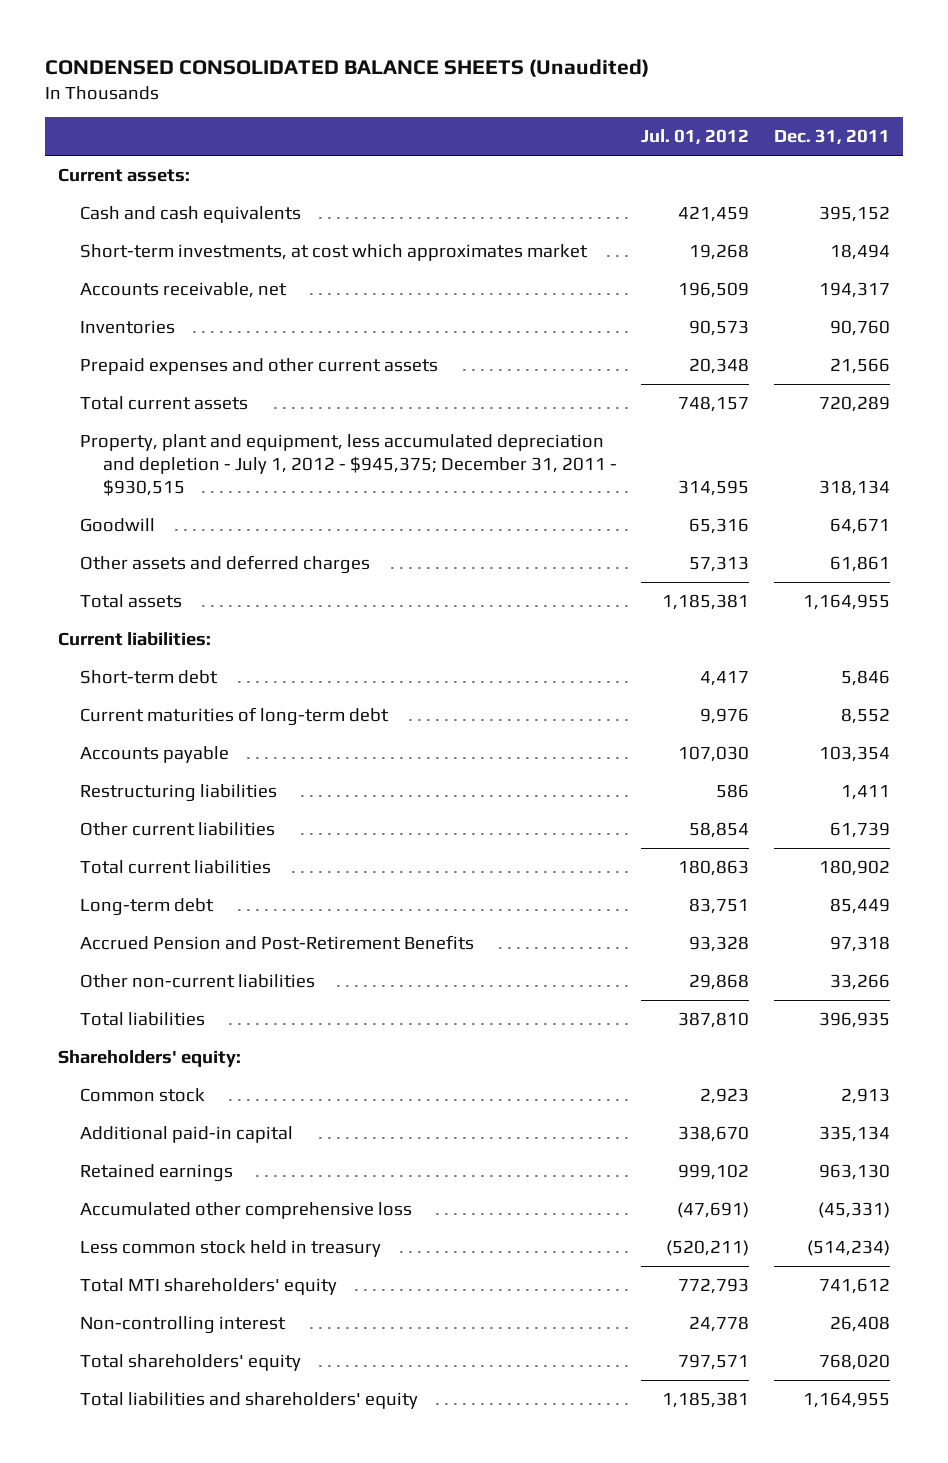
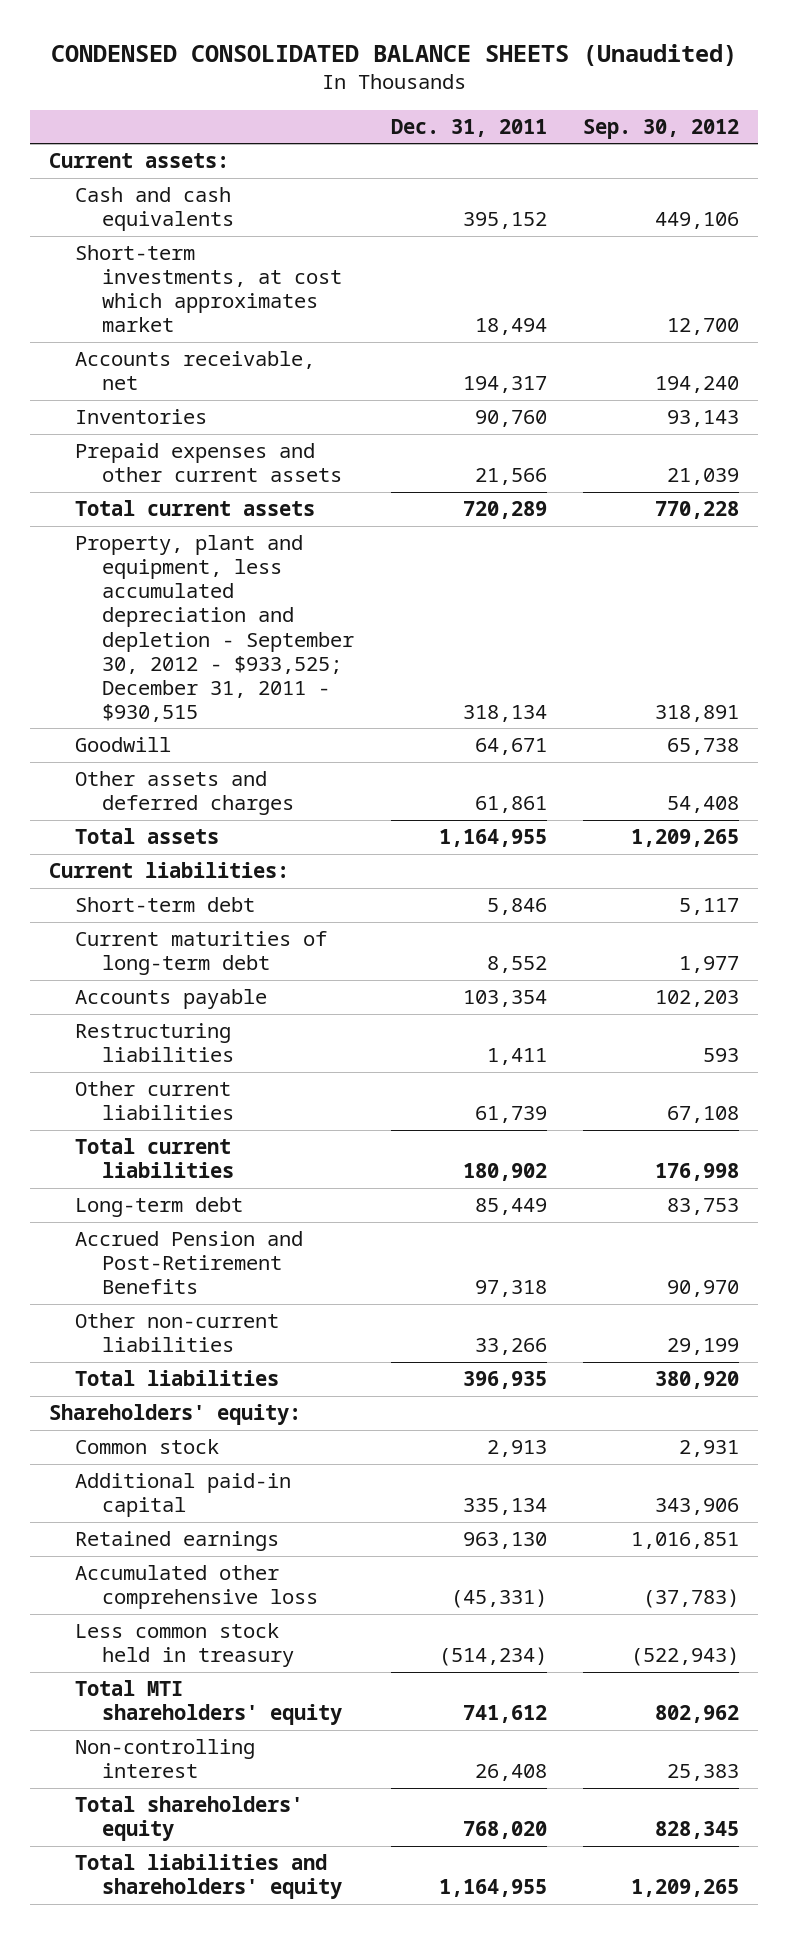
[641,129,750,146] Jul. 01, 2012 -> none
none -> [583,118,740,139] Sep. 30, 2012
[80,433,617,497] Property, plant and equipment, less accumulated depreciation and depletion - July 1, 2012 - $945,375; December 31, 2011 - $930,515 -> [75,535,355,722] Property, plant and equipment, less accumulated depreciation and depletion - September 30, 2012 - $933,525; December 31, 2011 - $930,515

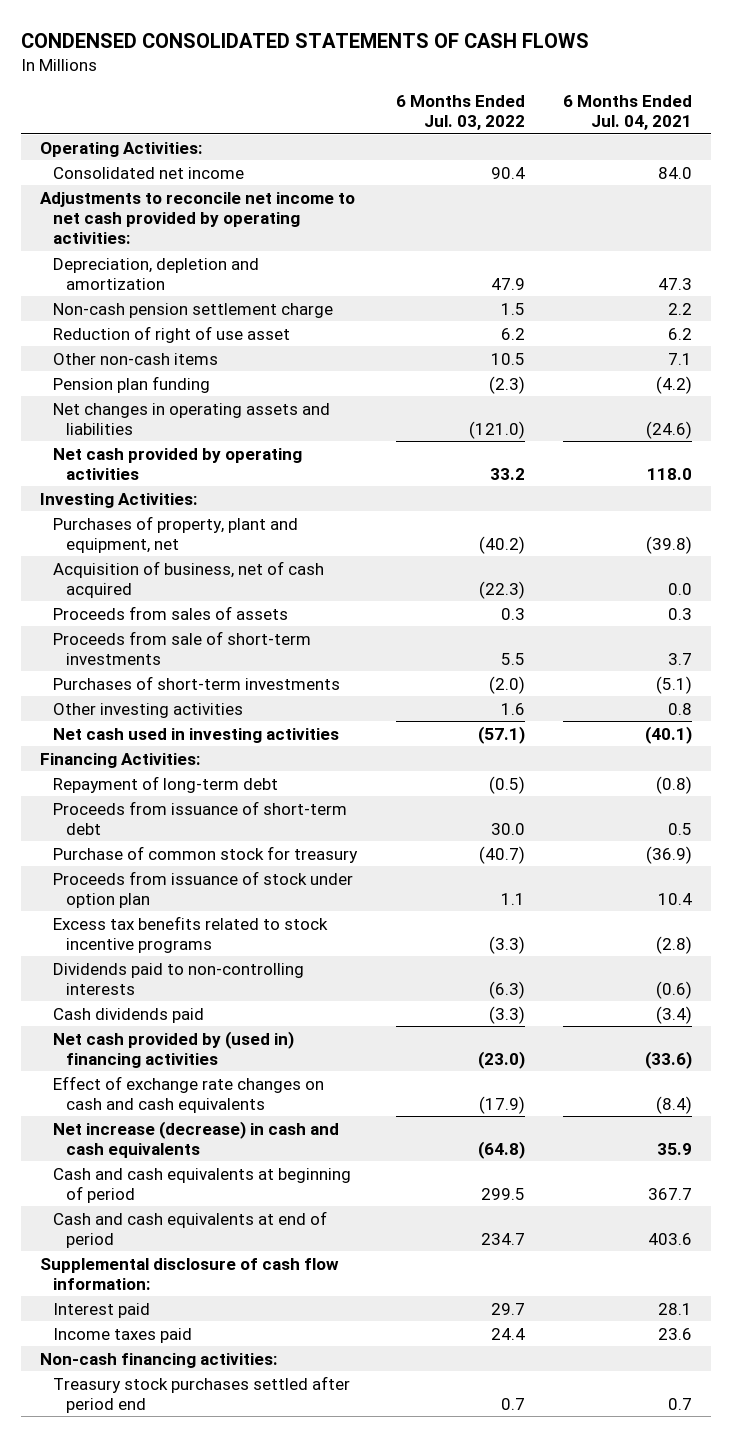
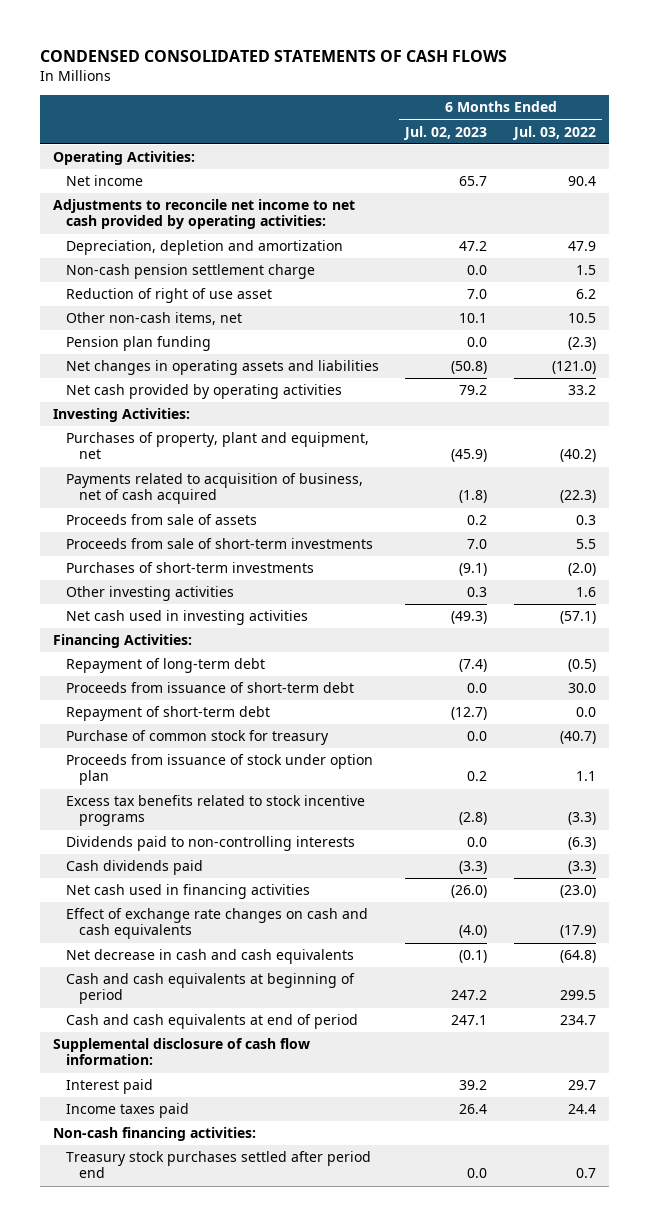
[562,95,692,131] 6 Months Ended Jul. 04, 2021 -> none
none -> [403,125,488,140] Jul. 02, 2023
[53,166,245,179] Consolidated net income -> [66,175,144,187] Net income
[53,352,219,365] Other non-cash items -> [66,312,243,326] Other non-cash items, net
[53,560,325,598] Acquisition of business, net of cash acquired -> [66,473,364,505] Payments related to acquisition of business, net of cash acquired
[53,605,289,620] Proceeds from sales of assets -> [66,514,258,526] Proceeds from sale of assets
none -> [66,706,271,722] Repayment of short-term debt
[53,1030,295,1068] Net cash provided by (used in) financing activities -> [66,884,311,900] Net cash used in financing activities
[53,1120,340,1158] Net increase (decrease) in cash and cash equivalents -> [66,949,355,965] Net decrease in cash and cash equivalents

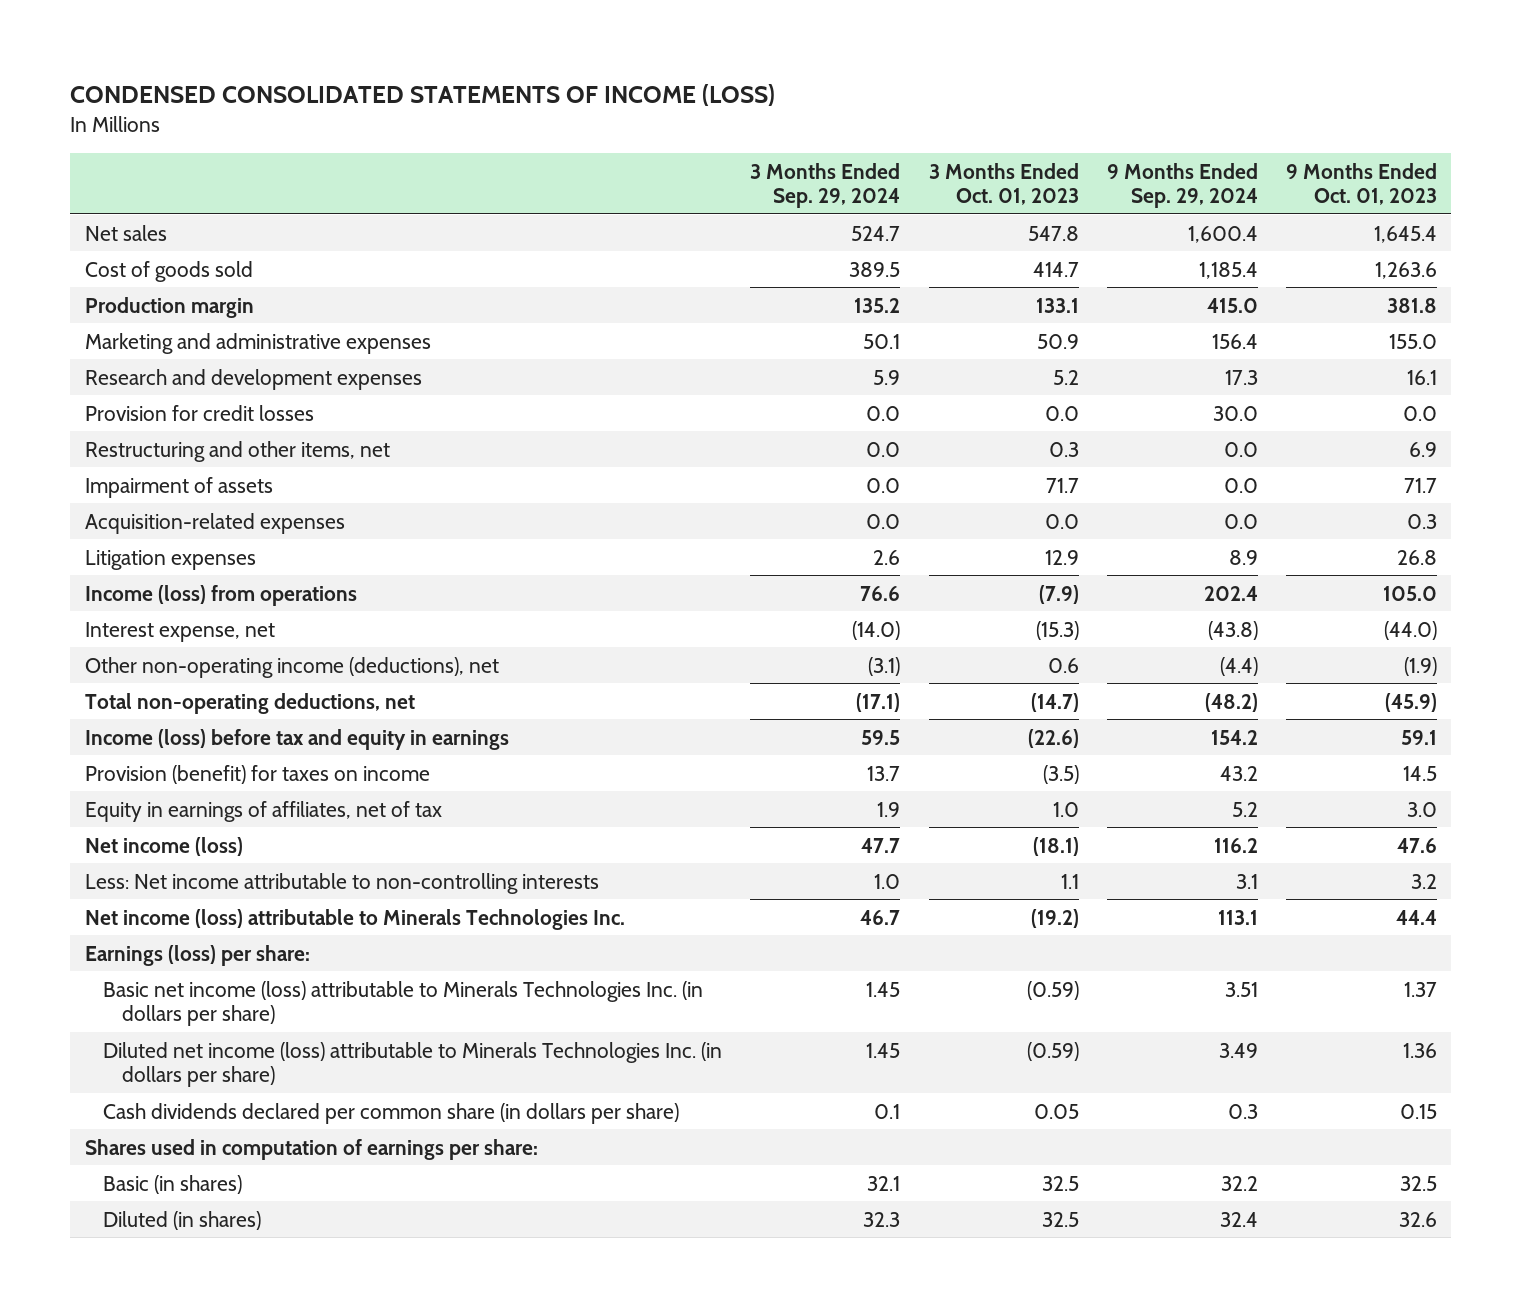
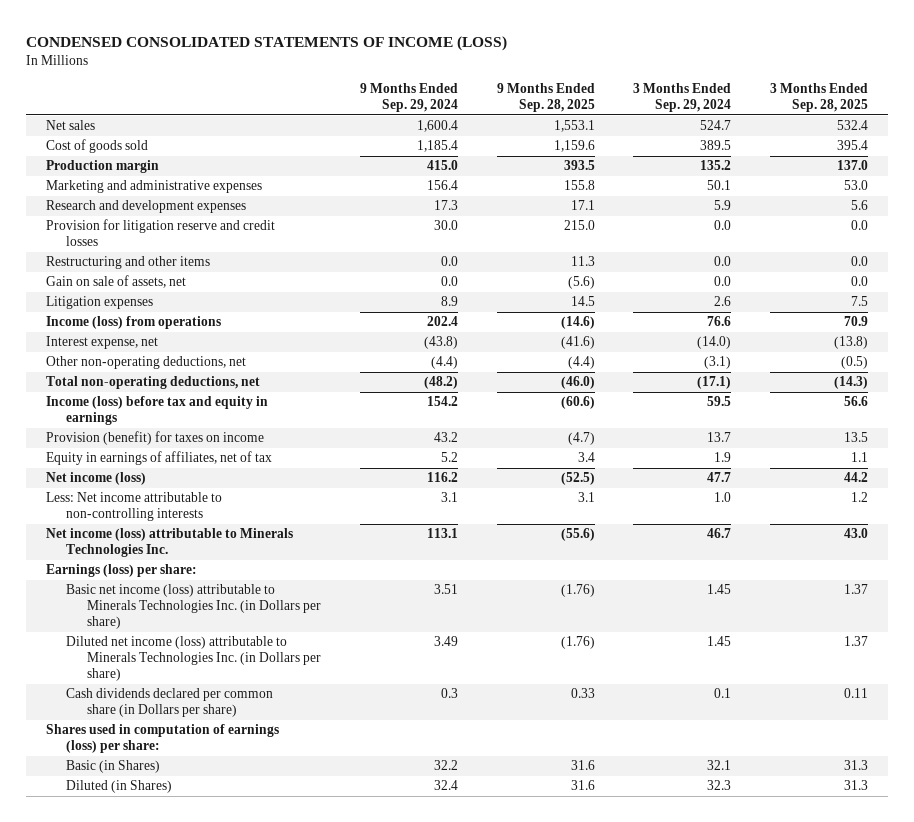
[928,162,1079,206] 3 Months Ended Oct. 01, 2023 -> none
[1286,162,1438,206] 9 Months Ended Oct. 01, 2023 -> none
none -> [496,83,595,113] 9 Months Ended Sep. 28, 2025
none -> [770,83,869,113] 3 Months Ended Sep. 28, 2025
[84,476,273,498] Impairment of assets -> none
[84,512,345,534] Acquisition-related expenses -> none
[84,404,314,421] Provision for credit losses -> [45,219,275,247] Provision for litigation reserve and credit losses
[84,440,390,462] Restructuring and other items, net -> [45,256,210,270] Restructuring and other items
none -> [45,275,186,289] Gain on sale of assets, net
[84,656,499,678] Other non-operating income (deductions), net -> [45,356,246,370] Other non-operating deductions, net
[103,980,704,1026] Basic net income (loss) attributable to Minerals Technologies Inc. (in dollars per share) -> [66,584,322,630] Basic net income (loss) attributable to Minerals Technologies Inc. (in Dollars per share)
[103,1041,723,1087] Diluted net income (loss) attributable to Minerals Technologies Inc. (in dollars per share) -> [66,636,322,682] Diluted net income (loss) attributable to Minerals Technologies Inc. (in Dollars per share)
[103,1102,680,1124] Cash dividends declared per common share (in dollars per share) -> [66,688,274,718] Cash dividends declared per common share (in Dollars per share)
[84,1138,538,1160] Shares used in computation of earnings per share: -> [45,724,279,754] Shares used in computation of earnings (loss) per share:
[103,1174,243,1194] Basic (in shares) -> [66,760,161,774] Basic (in Shares)
[103,1210,262,1230] Diluted (in shares) -> [66,780,173,794] Diluted (in Shares)

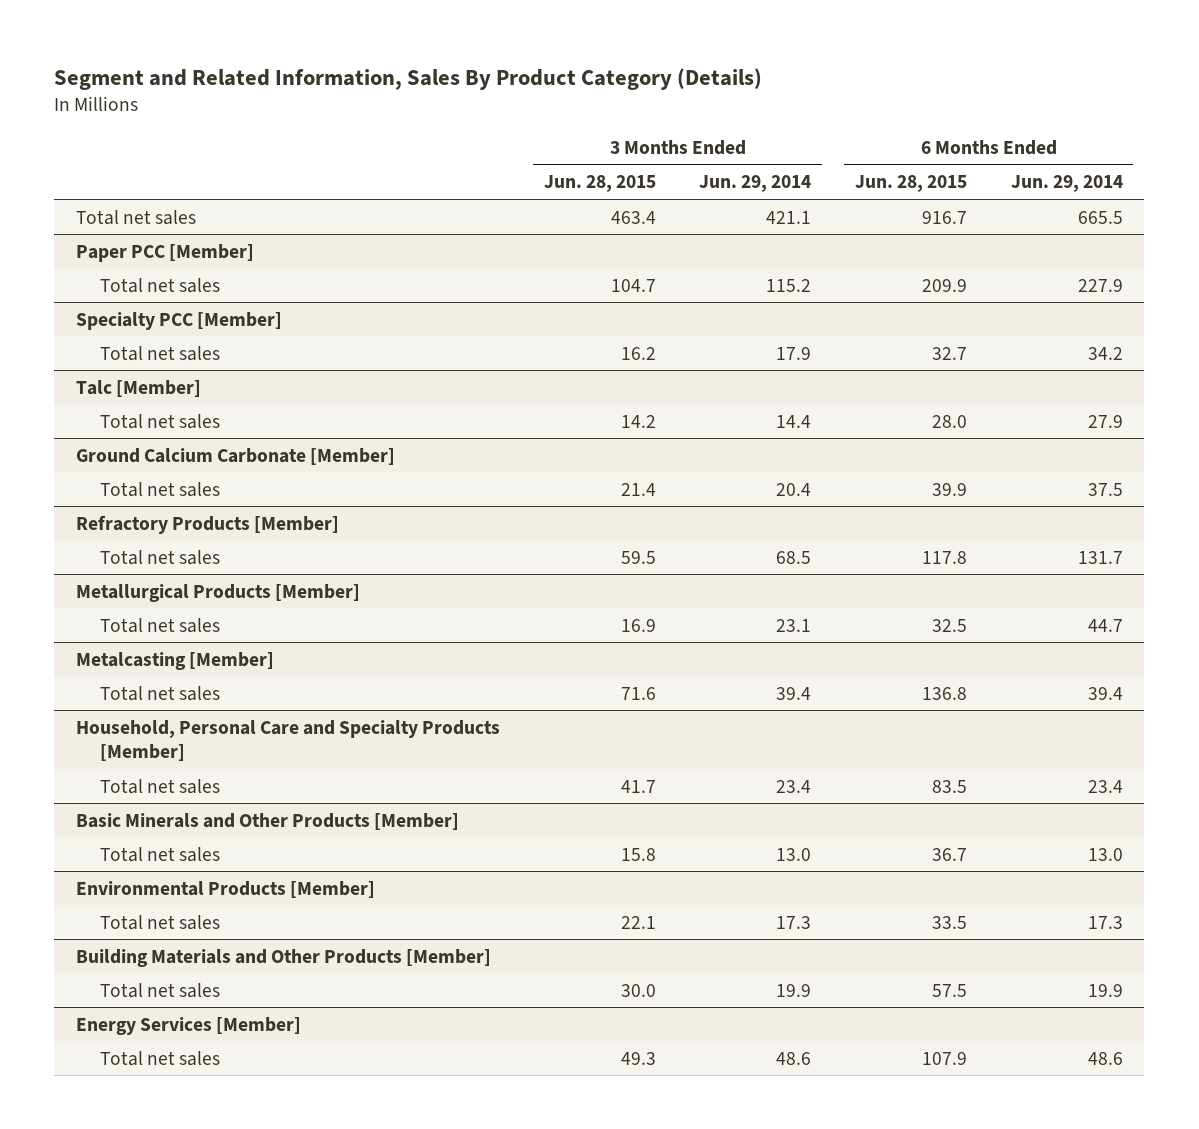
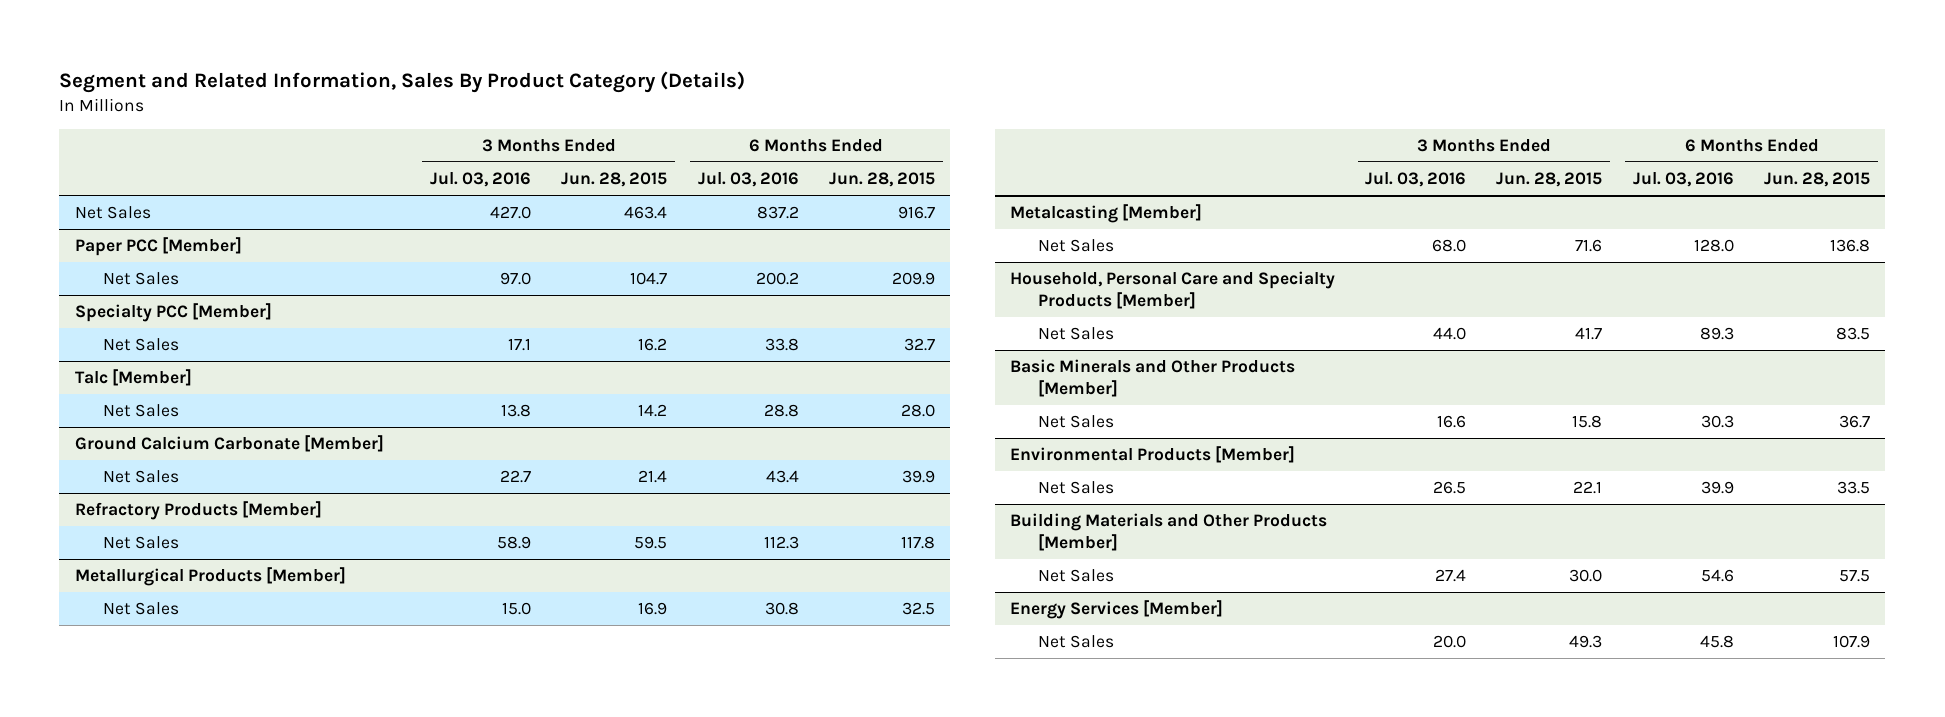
[699,175,812,193] Jun. 29, 2014 -> none
[1010,175,1123,193] Jun. 29, 2014 -> none
none -> [429,172,531,188] Jul. 03, 2016
none -> [697,172,799,188] Jul. 03, 2016
[76,209,197,225] Total net sales -> [74,206,151,220] Net Sales
[100,277,221,293] Total net sales -> [102,272,179,286] Net Sales
[100,345,221,361] Total net sales -> [102,338,179,352] Net Sales
[100,413,221,429] Total net sales -> [102,404,179,418] Net Sales
[100,481,221,497] Total net sales -> [102,470,179,484] Net Sales
[100,549,221,565] Total net sales -> [102,536,179,550] Net Sales
[100,617,221,633] Total net sales -> [102,602,179,616] Net Sales
[100,685,221,701] Total net sales -> [1037,239,1114,253] Net Sales
[100,778,221,794] Total net sales -> [1037,327,1114,341] Net Sales
[100,846,221,862] Total net sales -> [1037,415,1114,429] Net Sales
[100,914,221,930] Total net sales -> [1037,481,1114,495] Net Sales
[100,982,221,998] Total net sales -> [1037,569,1114,583] Net Sales
[100,1050,221,1066] Total net sales -> [1037,635,1114,649] Net Sales

